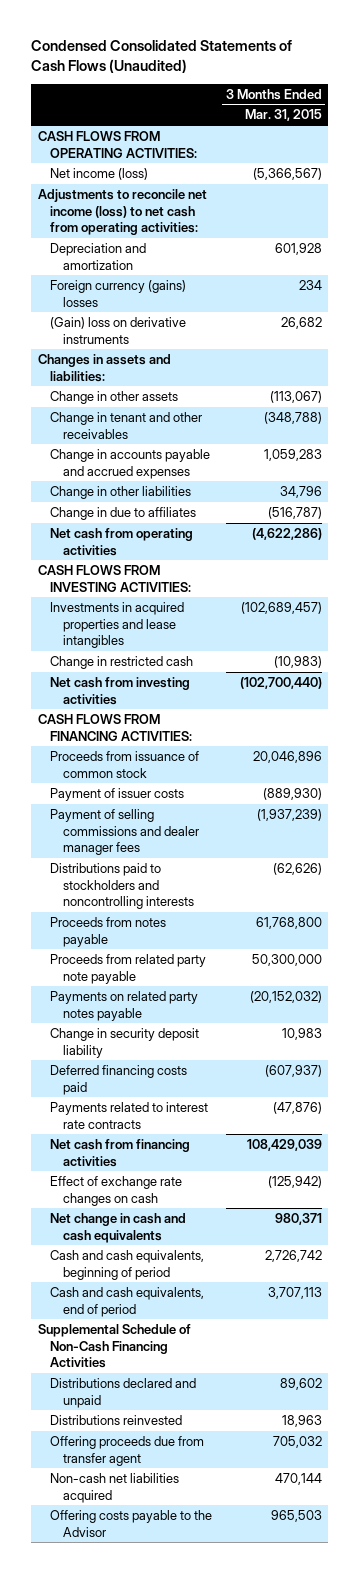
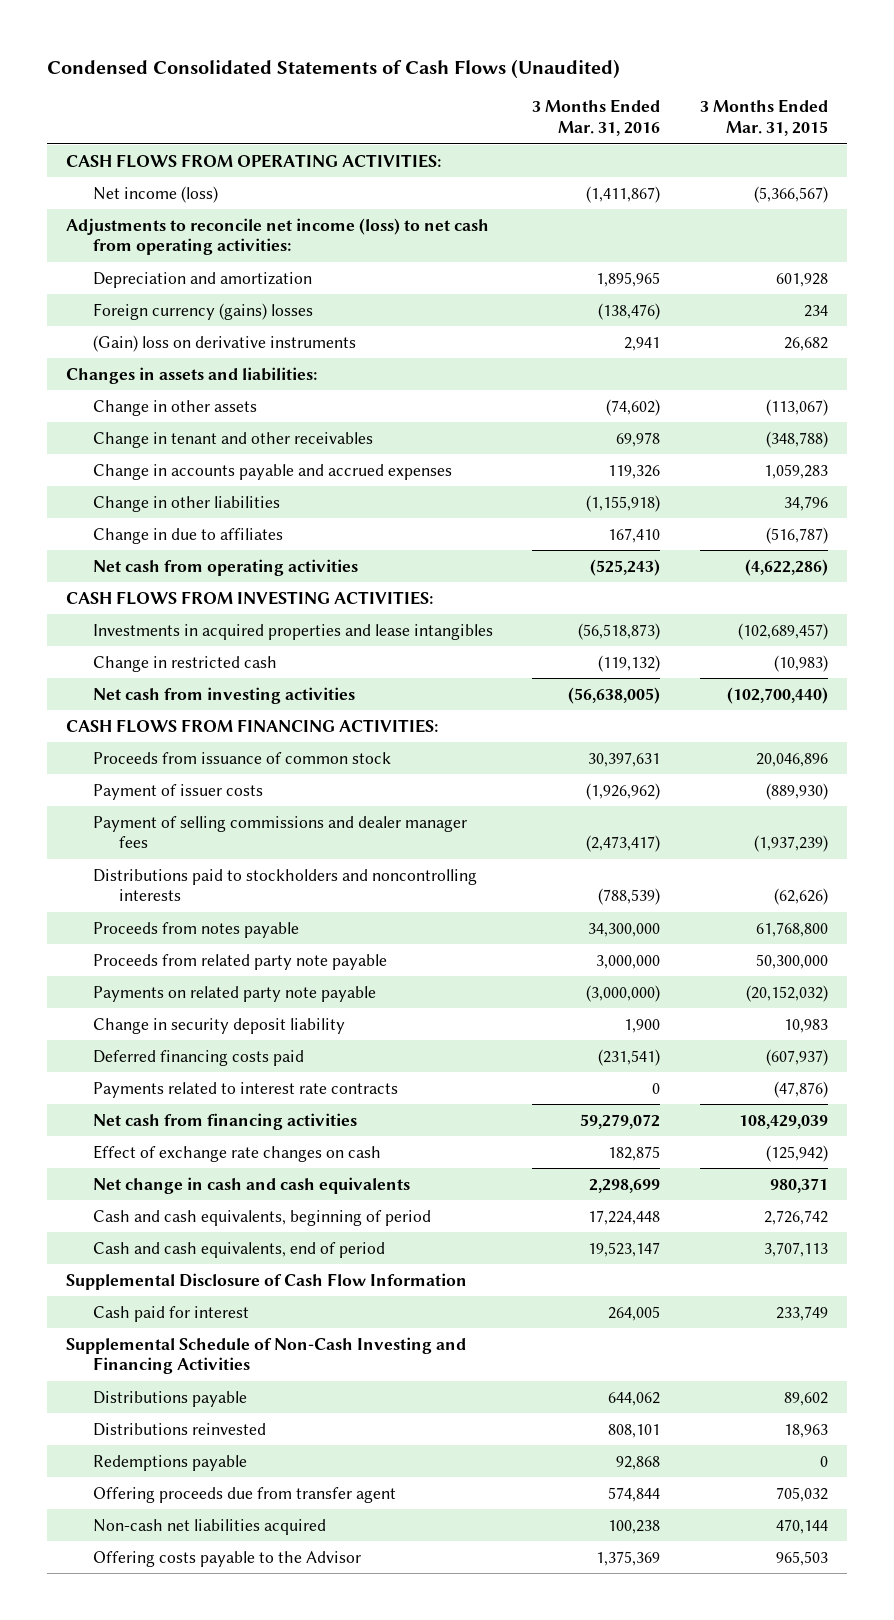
none -> [532,99,661,137] 3 Months Ended Mar. 31, 2016
[50,991,199,1021] Payments on related party notes payable -> [92,985,376,1002] Payments on related party note payable
none -> [66,1272,468,1290] Supplemental Disclosure of Cash Flow Information
none -> [92,1305,249,1322] Cash paid for interest
[37,1324,191,1369] Supplemental Schedule of Non-Cash Financing Activities -> [66,1336,467,1375] Supplemental Schedule of Non-Cash Investing and Financing Activities
[50,1378,197,1408] Distributions declared and unpaid -> [92,1390,247,1407] Distributions payable
none -> [92,1454,247,1471] Redemptions payable

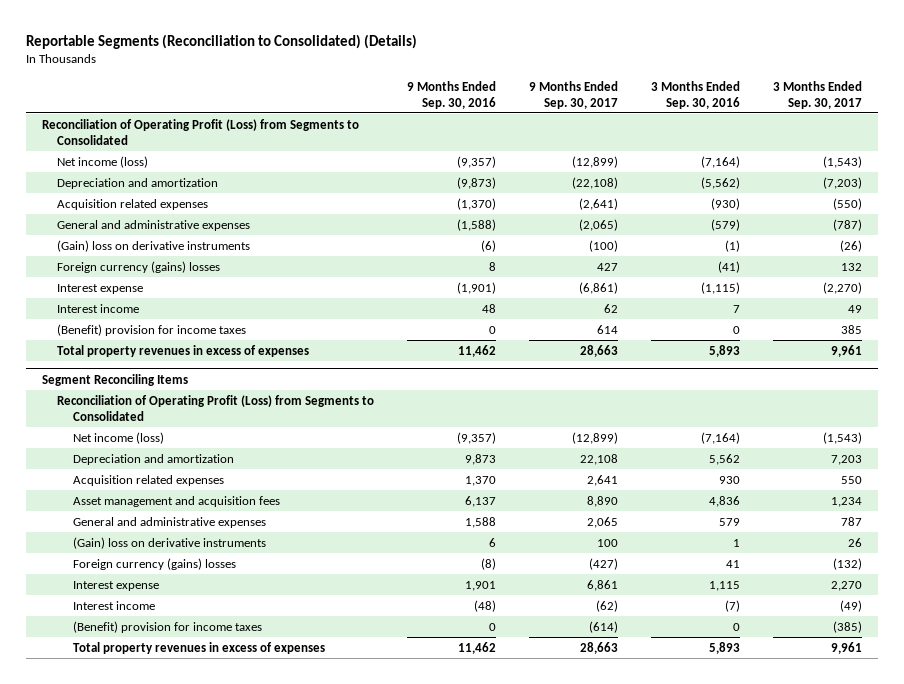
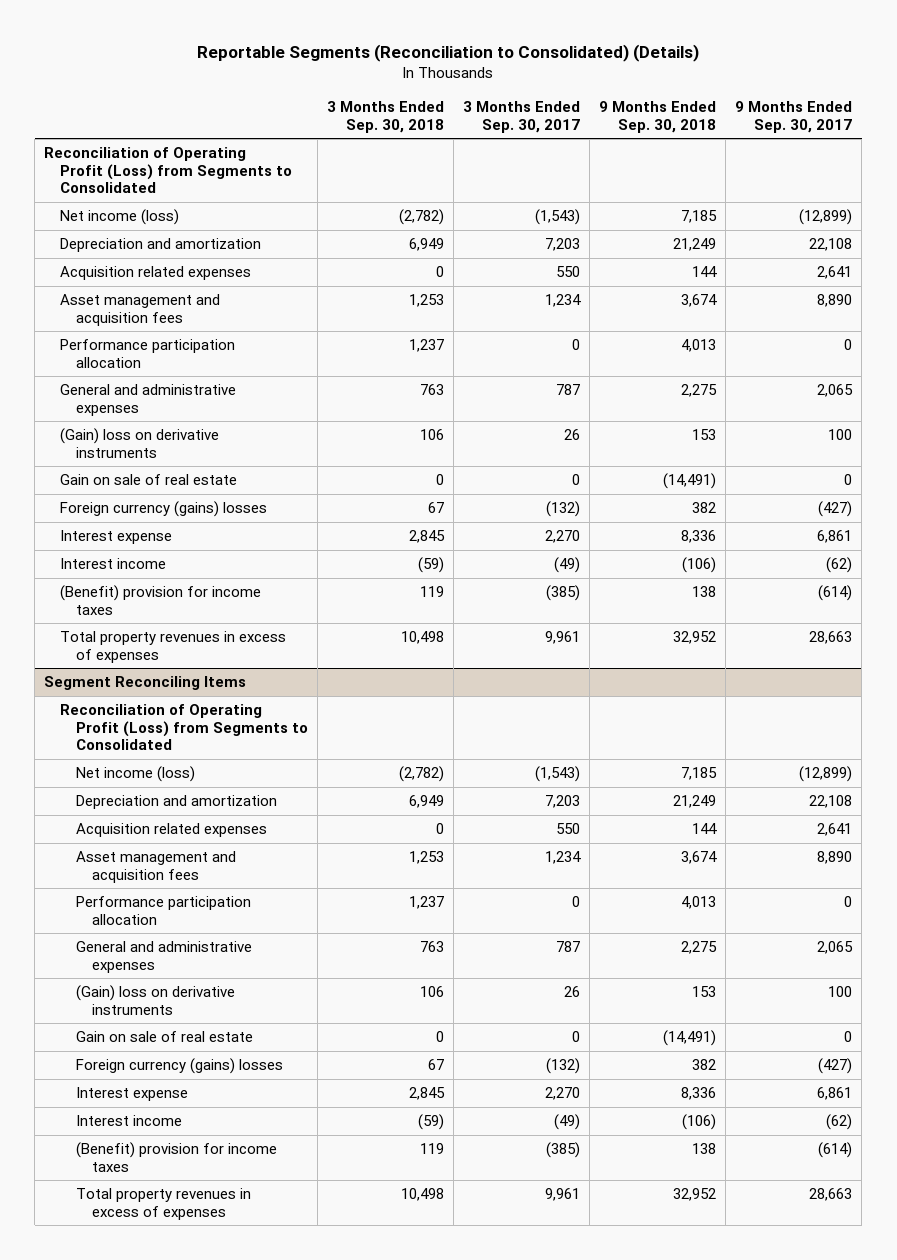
[407,80,497,109] 9 Months Ended Sep. 30, 2016 -> none
[650,80,740,109] 3 Months Ended Sep. 30, 2016 -> none
none -> [327,101,445,133] 3 Months Ended Sep. 30, 2018
none -> [599,101,717,133] 9 Months Ended Sep. 30, 2018
[572,176,619,189] (22,108) -> [809,238,853,252] 22,108
[822,176,862,189] (7,203) -> [545,238,581,252] 7,203
[579,197,619,210] (2,641) -> [817,266,853,280] 2,641
[832,197,862,210] (550) -> [556,266,581,278] 550
none -> [60,294,221,326] Asset management and acquisition fees
none -> [60,339,236,368] Performance participation allocation
[579,218,619,231] (2,065) -> [817,384,854,398] 2,065
[832,218,862,231] (787) -> [556,384,581,396] 787
[589,239,619,252] (100) -> [828,429,853,441] 100
[839,239,862,252] (26) -> [564,429,581,441] 26
none -> [60,474,238,486] Gain on sale of real estate
[597,262,619,271] 427 -> [818,501,853,518] (427)
[840,262,862,271] 132 -> [546,501,581,518] (132)
[579,281,619,294] (6,861) -> [817,530,853,544] 6,861
[822,281,862,294] (2,270) -> [545,530,581,544] 2,270
[604,303,619,313] 62 -> [826,557,853,574] (62)
[847,304,862,313] 49 -> [554,557,581,574] (49)
[597,324,619,334] 614 -> [818,585,853,602] (614)
[840,324,862,334] 385 -> [546,585,581,602] (385)
none -> [75,896,251,925] Performance participation allocation
none -> [75,1031,253,1043] Gain on sale of real estate

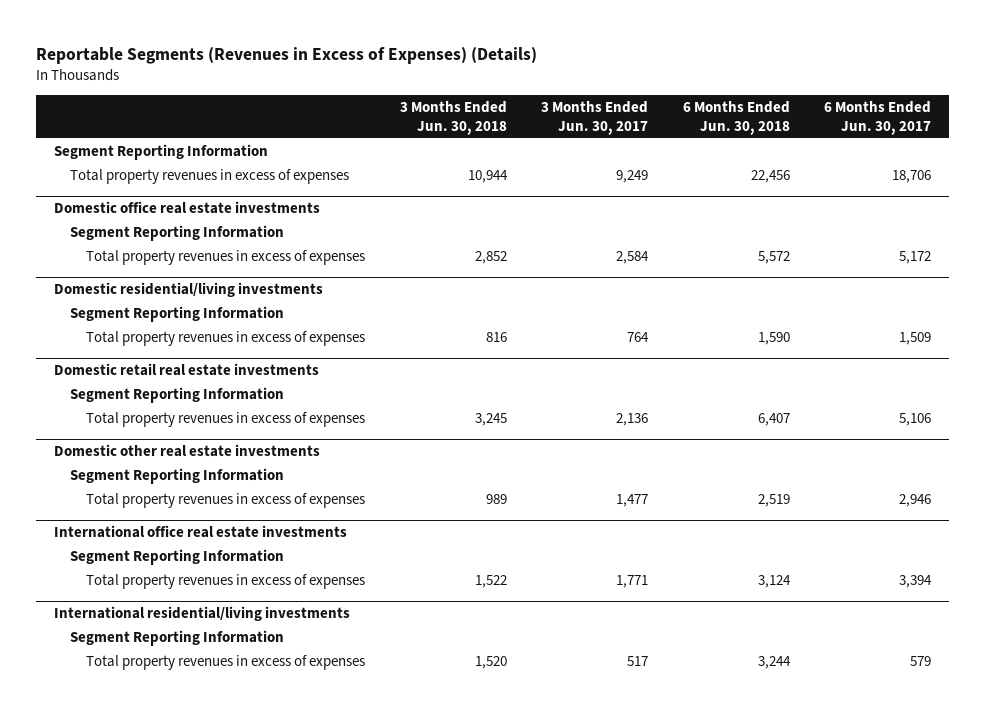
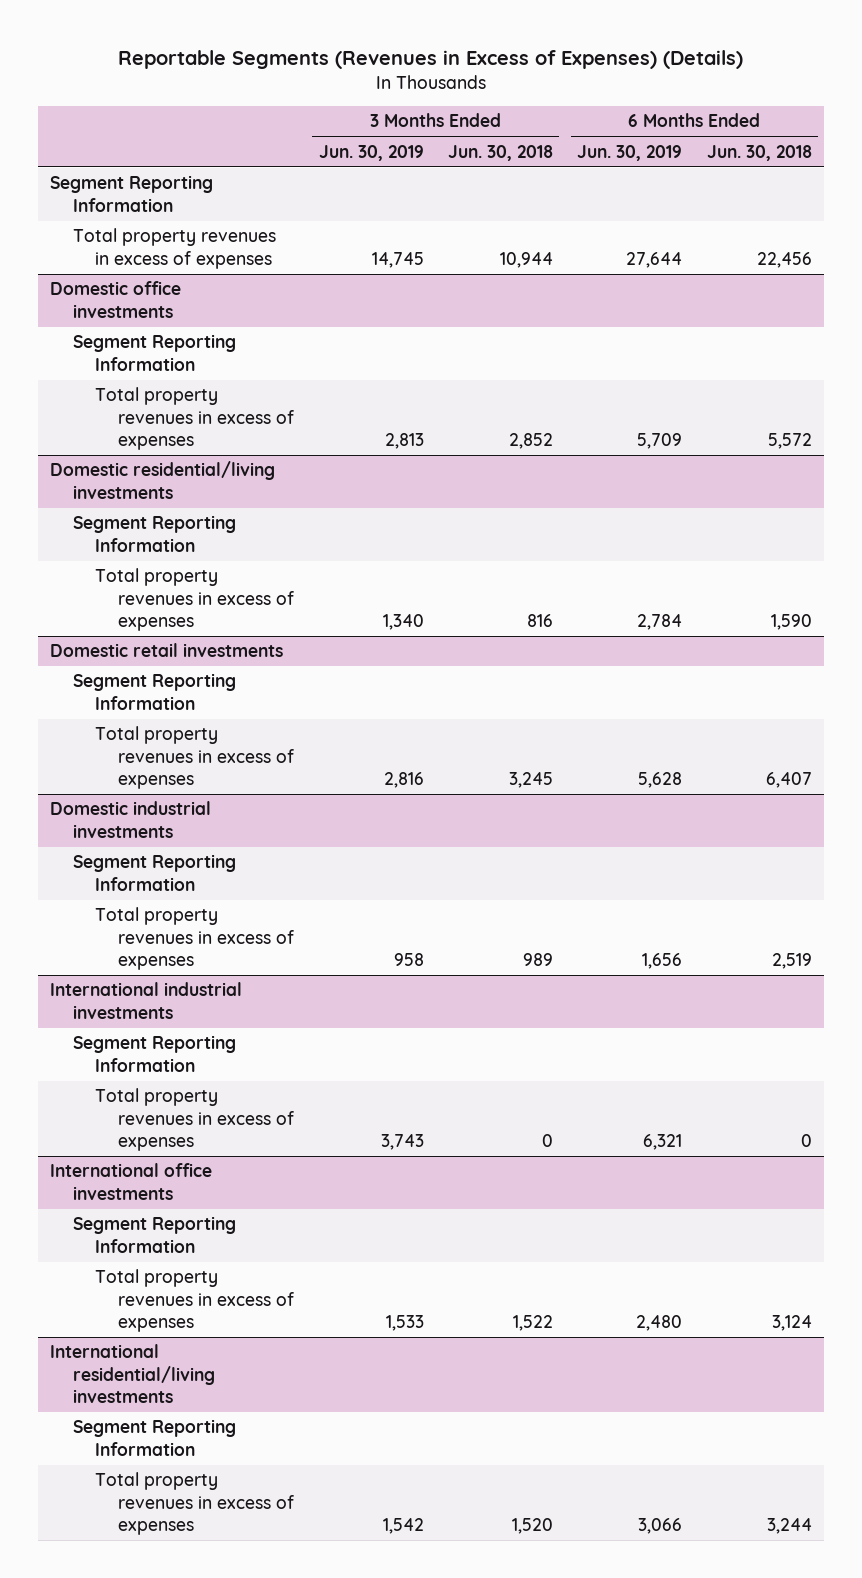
[541,101,649,136] 3 Months Ended Jun. 30, 2017 -> none
[824,101,932,136] 6 Months Ended Jun. 30, 2017 -> none
none -> [318,144,424,161] Jun. 30, 2019
none -> [577,144,683,161] Jun. 30, 2019
[53,201,320,215] Domestic office real estate investments -> [50,281,182,318] Domestic office investments
[53,363,319,377] Domestic retail real estate investments -> [50,643,284,658] Domestic retail investments
[53,444,320,458] Domestic other real estate investments -> none
none -> [50,801,212,838] Domestic industrial investments
[53,525,347,539] International office real estate investments -> none
none -> [50,982,243,1019] International industrial investments
none -> [95,1088,295,1152] Total property revenues in excess of expenses
none -> [50,1163,213,1200] International office investments
none -> [72,1216,236,1253] Segment Reporting Information

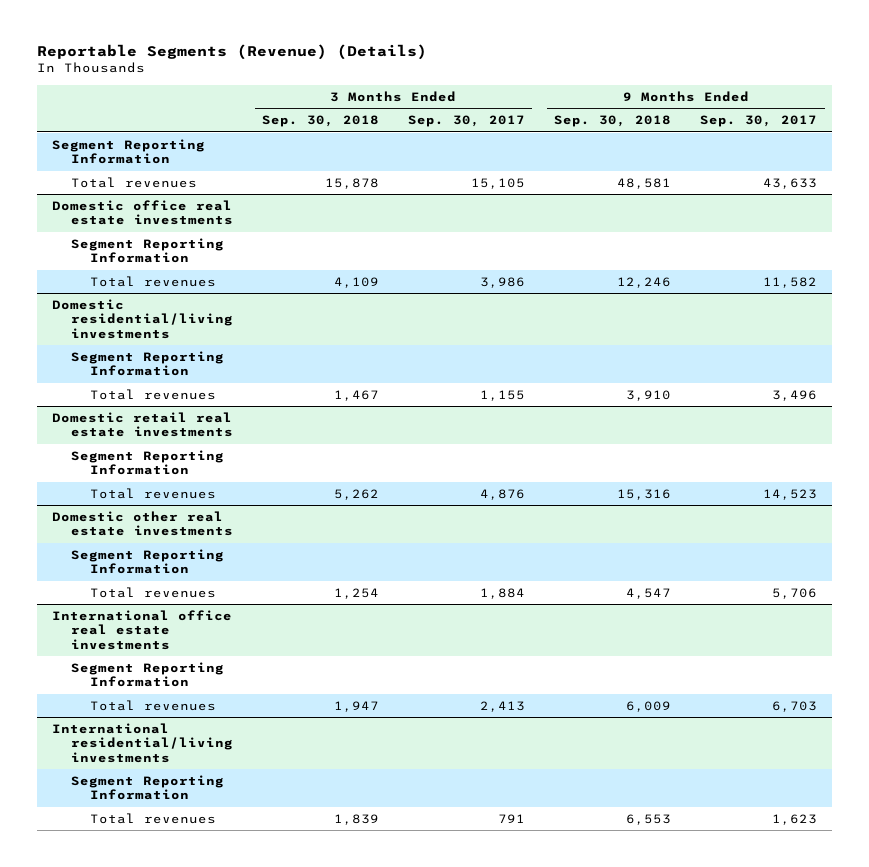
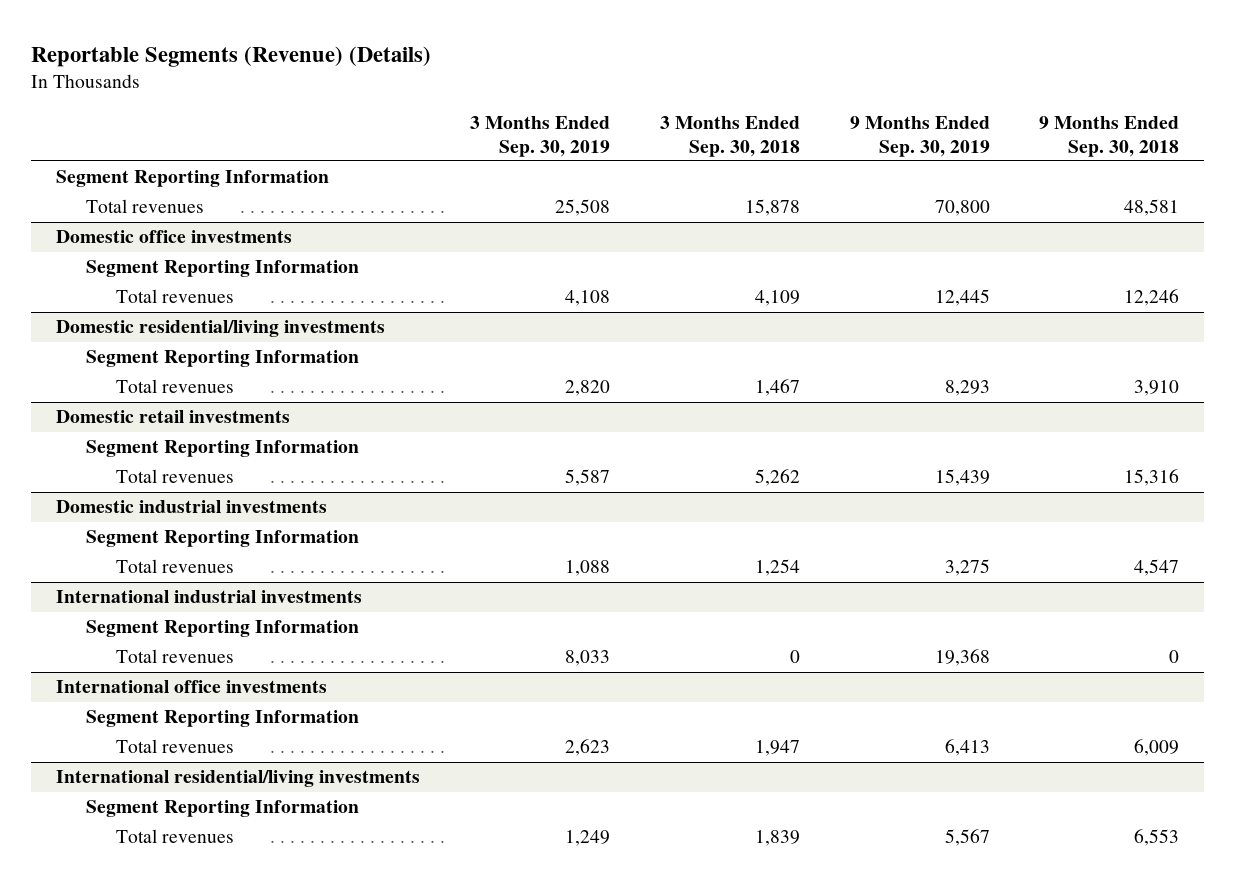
[407,115,525,128] Sep. 30, 2017 -> none
[700,115,818,128] Sep. 30, 2017 -> none
none -> [469,116,610,157] 3 Months Ended Sep. 30, 2019
none -> [849,116,990,157] 9 Months Ended Sep. 30, 2019
[51,199,233,226] Domestic office real estate investments -> [56,230,293,244] Domestic office investments
[51,411,233,438] Domestic retail real estate investments -> [56,410,291,424] Domestic retail investments
[51,510,233,537] Domestic other real estate investments -> none
none -> [56,500,328,514] Domestic industrial investments
[51,609,232,650] International office real estate investments -> none
none -> [56,590,363,604] International industrial investments
none -> [116,649,235,664] Total revenues
none -> [56,680,328,694] International office investments
none -> [86,710,360,728] Segment Reporting Information

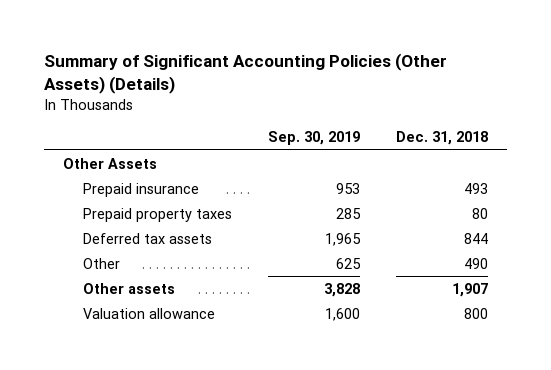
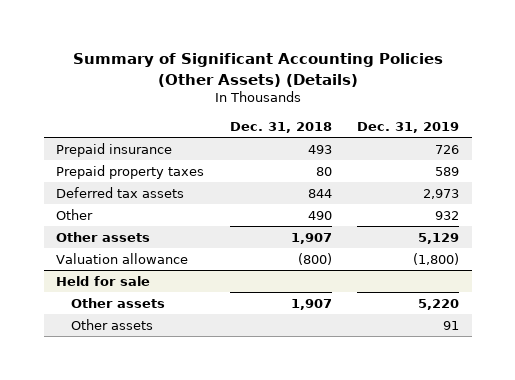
[268,131,361,146] Sep. 30, 2019 -> none
none -> [356,122,459,134] Dec. 31, 2019
[62,157,157,169] Other Assets -> none
[464,307,489,319] 800 -> [297,252,332,265] (800)
none -> [56,275,151,286] Held for sale
none -> [70,297,165,308] Other assets
none -> [70,318,153,330] Other assets

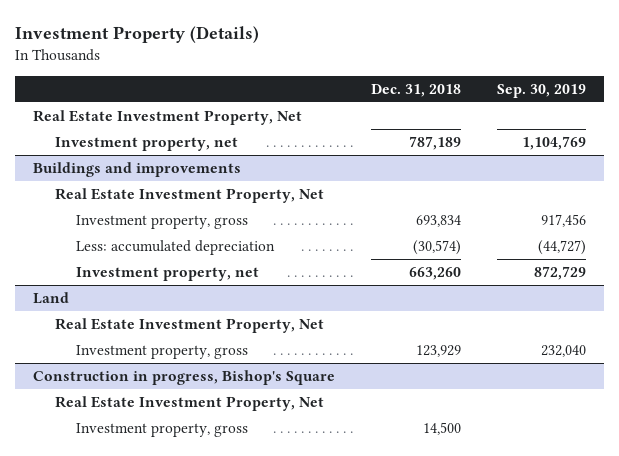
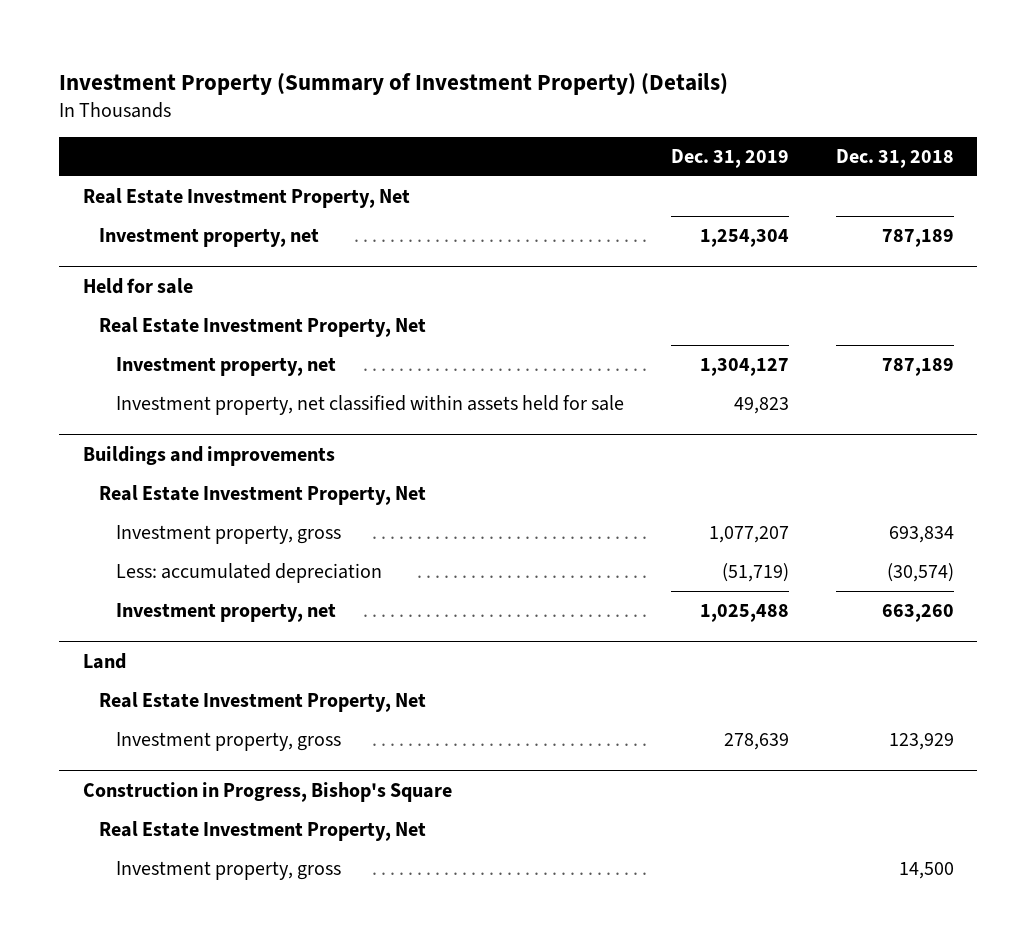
[14,26,259,44] Investment Property (Details) -> [59,73,729,96] Investment Property (Summary of Investment Property) (Details)
[497,83,587,98] Sep. 30, 2019 -> none
none -> [670,149,789,169] Dec. 31, 2019
none -> [82,277,193,294] Held for sale
none -> [99,316,427,337] Real Estate Investment Property, Net
none -> [115,356,336,376] Investment property, net
none -> [115,394,624,415] Investment property, net classified within assets held for sale
[33,369,336,385] Construction in progress, Bishop's Square -> [82,781,452,802] Construction in Progress, Bishop's Square

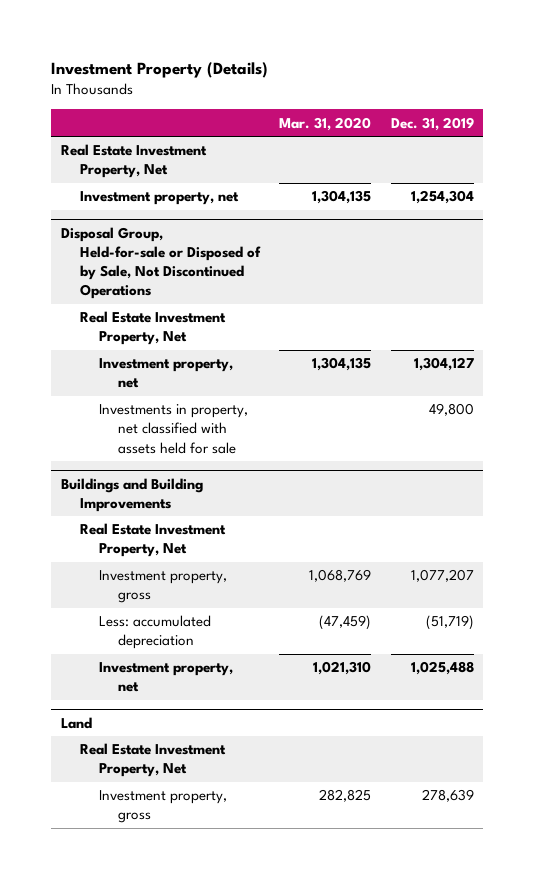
[59,73,729,96] Investment Property (Summary of Investment Property) (Details) -> [51,62,269,79] Investment Property (Details)
[835,149,954,169] Dec. 31, 2018 -> none
none -> [279,116,372,131] Mar. 31, 2020
[82,277,193,294] Held for sale -> [60,226,261,300] Disposal Group, Held-for-sale or Disposed of by Sale, Not Discontinued Operations
[115,394,624,415] Investment property, net classified within assets held for sale -> [98,404,248,454] Investments in property, net classified with assets held for sale
[733,396,789,414] 49,823 -> [428,403,474,417] 49,800
[82,445,335,466] Buildings and improvements -> [60,477,203,513] Buildings and Building Improvements
[82,781,452,802] Construction in Progress, Bishop's Square -> none
[99,820,427,841] Real Estate Investment Property, Net -> none
[115,860,341,880] Investment property, gross -> none

